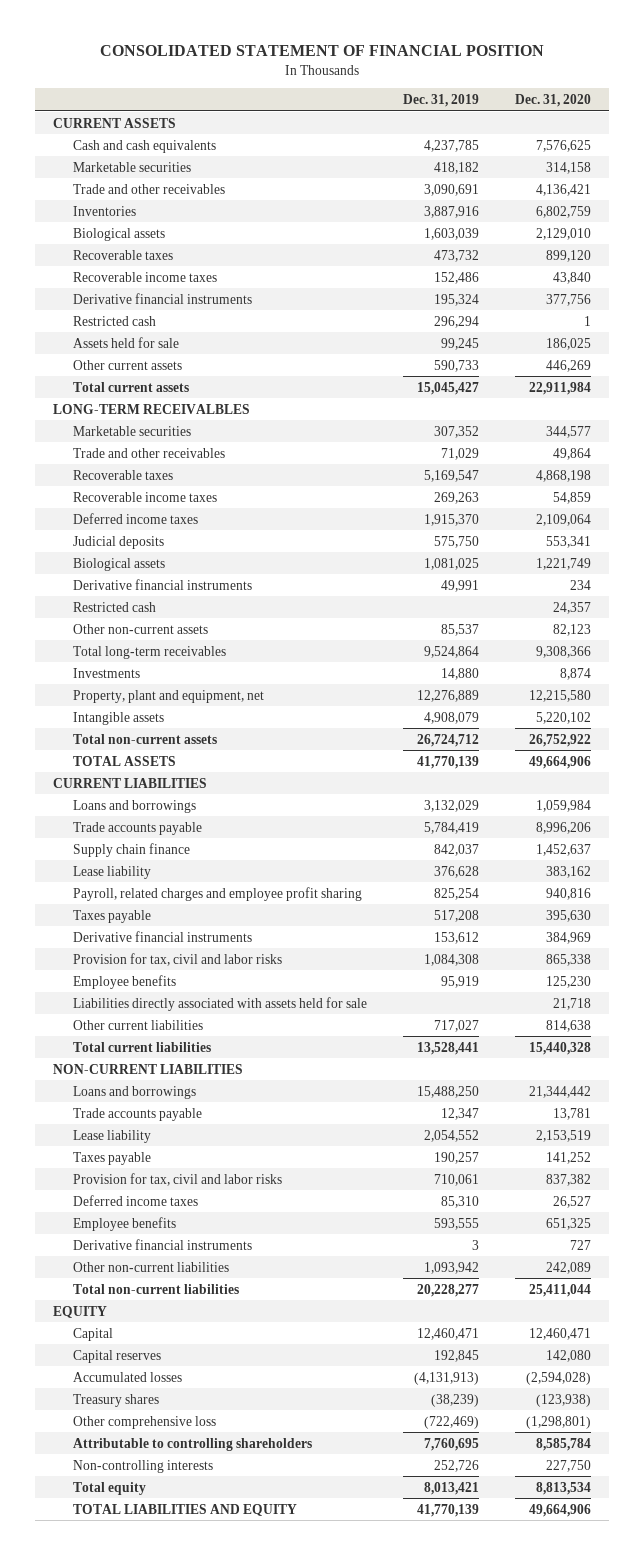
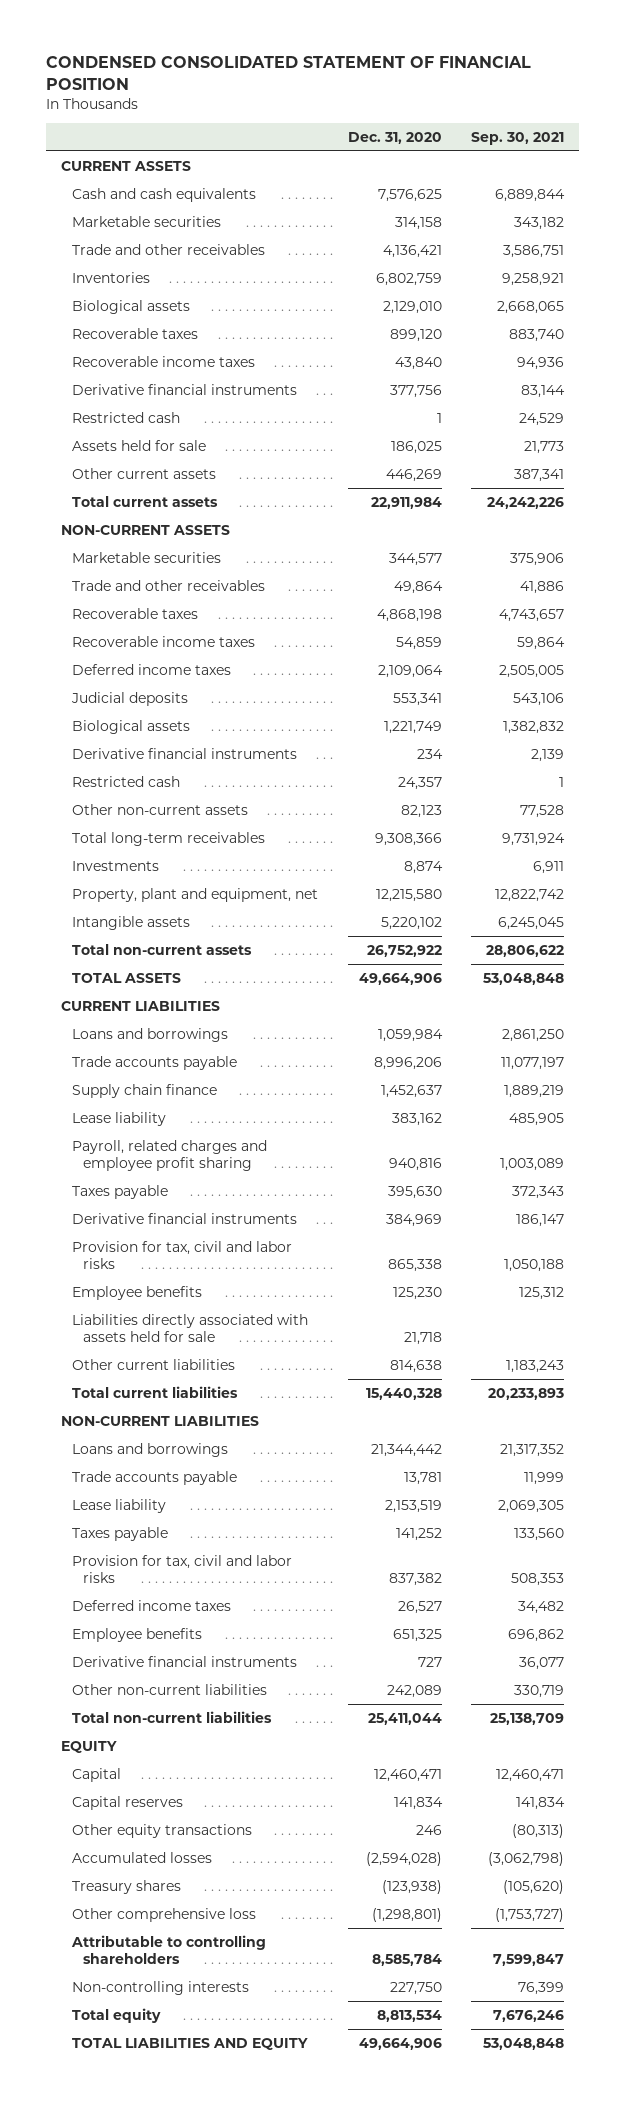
[99,45,544,57] CONSOLIDATED STATEMENT OF FINANCIAL POSITION -> [46,56,532,91] CONDENSED CONSOLIDATED STATEMENT OF FINANCIAL POSITION
[402,93,479,107] Dec. 31, 2019 -> none
none -> [470,131,564,145] Sep. 30, 2021
[52,403,250,414] LONG-TERM RECEIVALBLES -> none
none -> [60,524,230,535] NON-CURRENT ASSETS
[545,1349,591,1362] 142,080 -> [393,1796,443,1810] 141,834
none -> [72,1823,253,1838] Other equity transactions

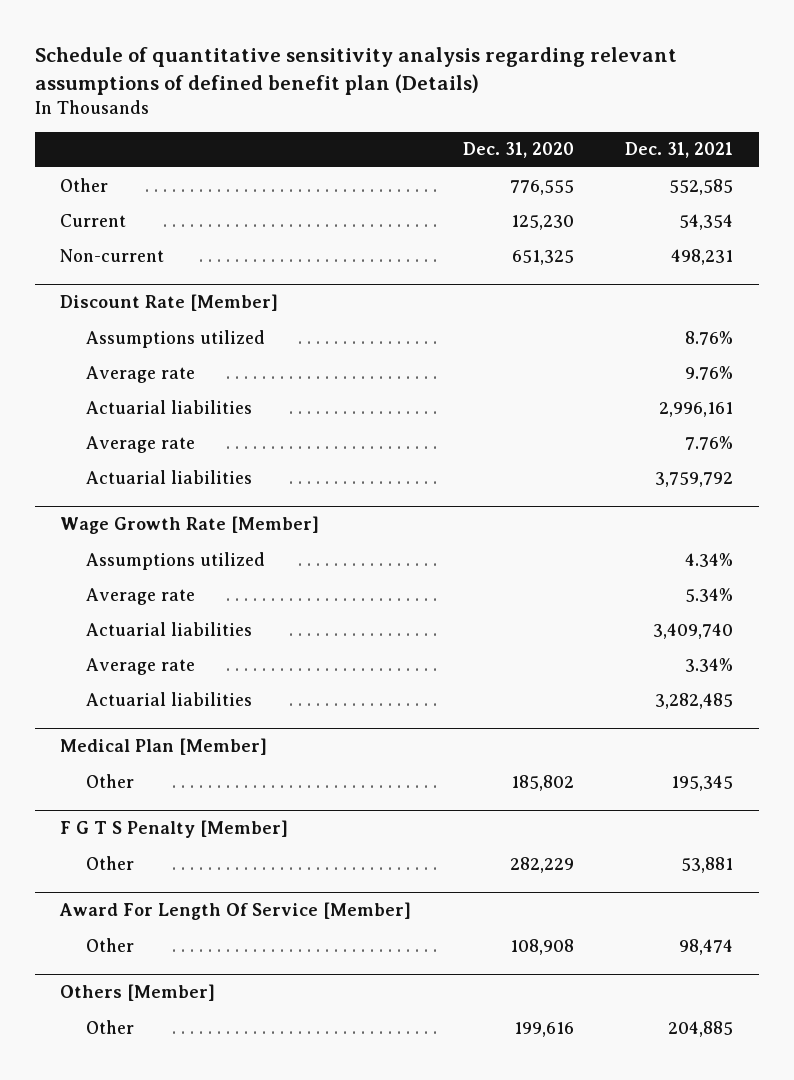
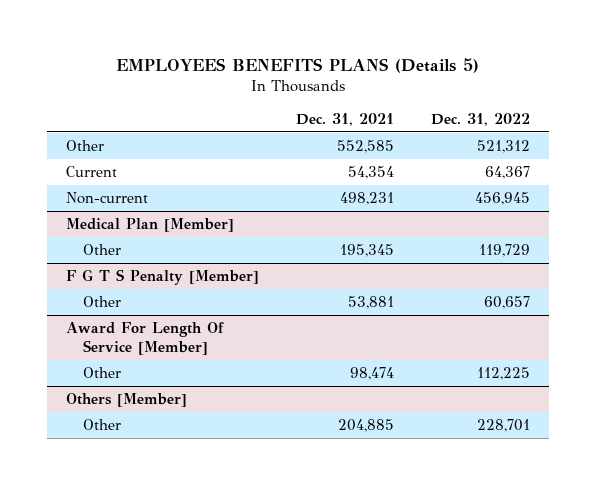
[34,47,677,95] Schedule of quantitative sensitivity analysis regarding relevant assumptions of defined benefit plan (Details) -> [116,57,480,73] EMPLOYEES BENEFITS PLANS (Details 5)
[462,142,574,159] Dec. 31, 2020 -> none
none -> [431,113,531,127] Dec. 31, 2022
[60,294,279,312] Discount Rate [Member] -> none
[85,329,265,348] Assumptions utilized -> none
[85,365,195,383] Average rate -> none
[85,399,252,414] Actuarial liabilities -> none
[85,435,195,453] Average rate -> none
[85,469,252,484] Actuarial liabilities -> none
[60,516,320,535] Wage Growth Rate [Member] -> none
[85,551,265,570] Assumptions utilized -> none
[85,587,195,605] Average rate -> none
[85,621,252,636] Actuarial liabilities -> none
[85,657,195,675] Average rate -> none
[85,691,252,706] Actuarial liabilities -> none

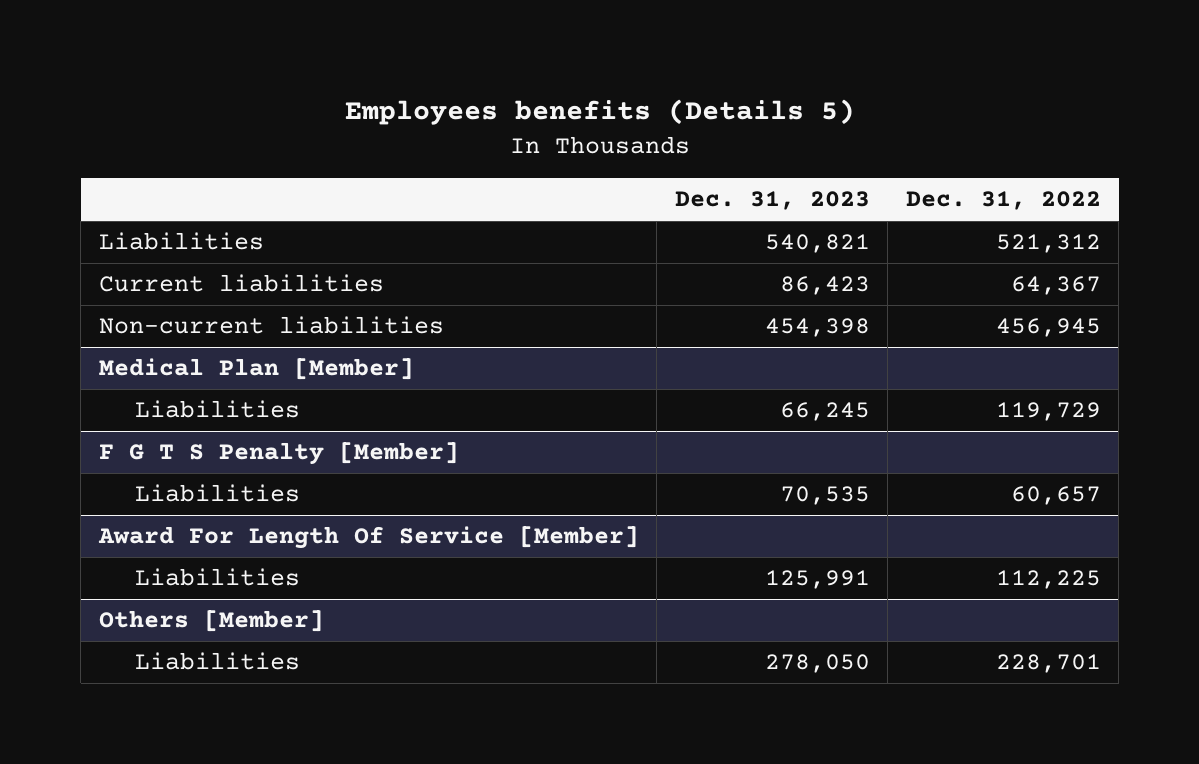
[116,57,480,73] EMPLOYEES BENEFITS PLANS (Details 5) -> [344,99,855,126] Employees benefits (Details 5)
[296,113,395,127] Dec. 31, 2021 -> none
none -> [674,191,870,211] Dec. 31, 2023
[65,140,104,152] Other -> [98,232,264,251] Liabilities
[65,166,117,178] Current -> [98,274,384,293] Current liabilities
[65,192,148,205] Non-current -> [98,316,444,335] Non-current liabilities
[82,244,121,256] Other -> [135,400,301,419] Liabilities
[82,296,121,308] Other -> [135,484,301,503] Liabilities
[82,367,121,379] Other -> [135,568,301,587] Liabilities
[82,419,121,431] Other -> [135,652,301,671] Liabilities

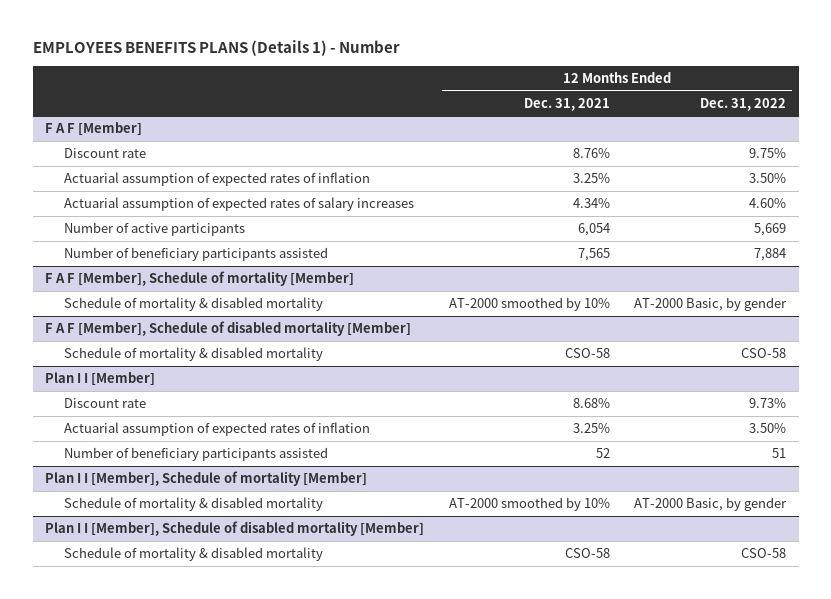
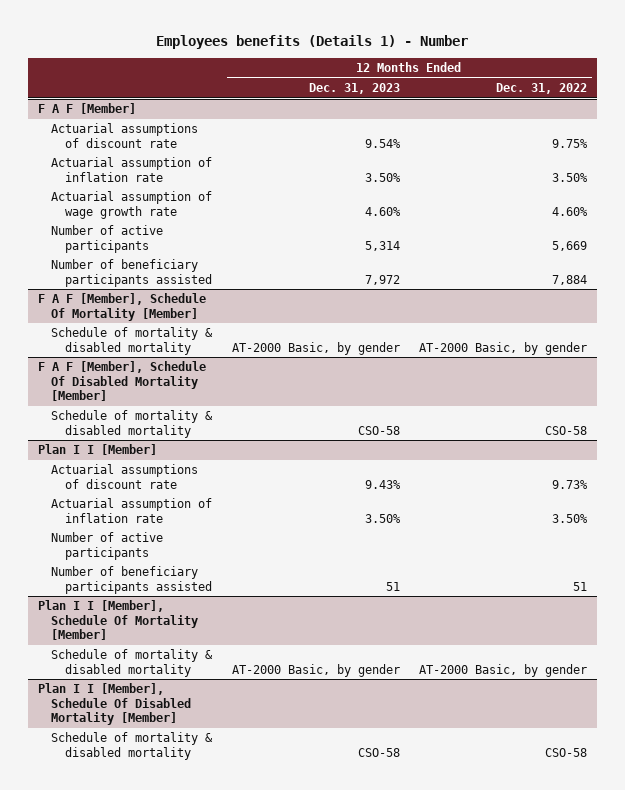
[32,39,400,56] EMPLOYEES BENEFITS PLANS (Details 1) - Number -> [156,35,469,50] Employees benefits (Details 1) - Number
[523,97,610,111] Dec. 31, 2021 -> none
none -> [308,83,400,95] Dec. 31, 2023
[63,148,146,159] Discount rate -> [51,123,199,148] Actuarial assumptions of discount rate
[63,172,370,187] Actuarial assumption of expected rates of inflation -> [51,157,213,182] Actuarial assumption of inflation rate
[63,197,414,212] Actuarial assumption of expected rates of salary increases -> [51,191,213,219] Actuarial assumption of wage growth rate
[44,271,354,287] F A F [Member], Schedule of mortality [Member] -> [37,293,206,321] F A F [Member], Schedule Of Mortality [Member]
[44,321,411,337] F A F [Member], Schedule of disabled mortality [Member] -> [37,361,206,401] F A F [Member], Schedule Of Disabled Mortality [Member]
[63,398,146,409] Discount rate -> [51,464,199,489] Actuarial assumptions of discount rate
[63,422,370,437] Actuarial assumption of expected rates of inflation -> [51,498,213,523] Actuarial assumption of inflation rate
none -> [51,532,164,560] Number of active participants
[44,471,367,487] Plan I I [Member], Schedule of mortality [Member] -> [37,600,199,640] Plan I I [Member], Schedule Of Mortality [Member]
[44,521,424,537] Plan I I [Member], Schedule of disabled mortality [Member] -> [37,683,192,725] Plan I I [Member], Schedule Of Disabled Mortality [Member]

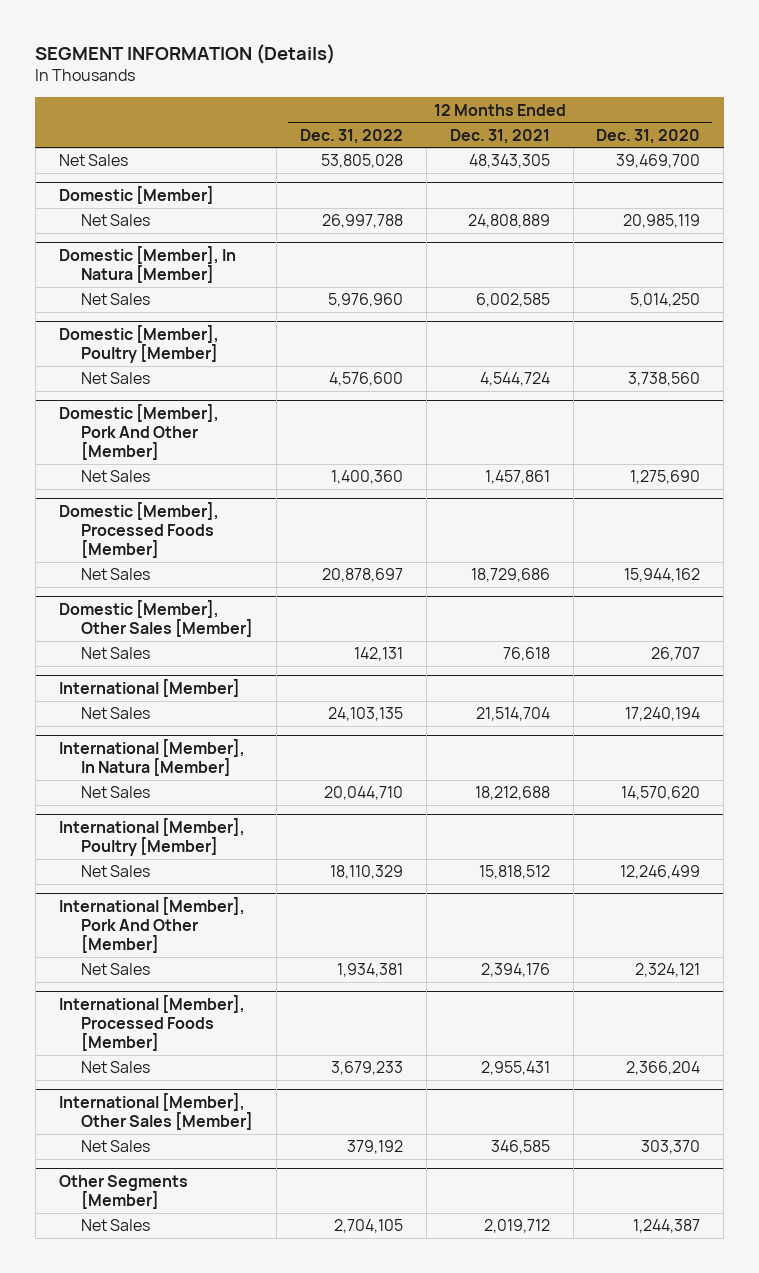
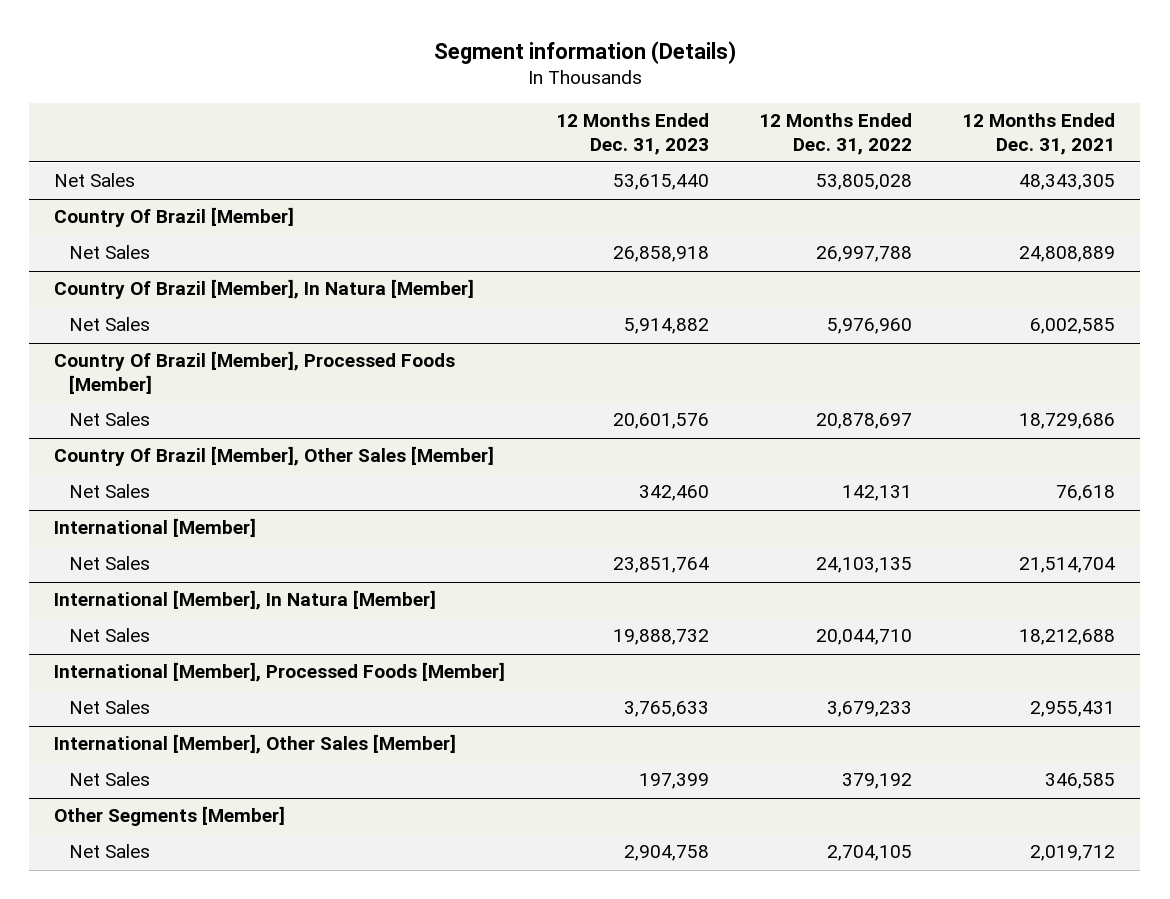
[35,43,336,64] SEGMENT INFORMATION (Details) -> [433,40,736,64] Segment information (Details)
[596,128,701,144] Dec. 31, 2020 -> none
none -> [555,113,709,155] 12 Months Ended Dec. 31, 2023
[58,185,214,204] Domestic [Member] -> none
none -> [54,207,295,228] Country Of Brazil [Member]
[58,245,236,284] Domestic [Member], In Natura [Member] -> none
none -> [54,279,475,300] Country Of Brazil [Member], In Natura [Member]
[58,324,219,364] Domestic [Member], Poultry [Member] -> none
[80,372,150,385] Net Sales -> none
[58,403,219,461] Domestic [Member], Pork And Other [Member] -> none
[80,470,150,483] Net Sales -> none
[58,501,219,559] Domestic [Member], Processed Foods [Member] -> none
none -> [54,351,456,394] Country Of Brazil [Member], Processed Foods [Member]
[58,599,253,638] Domestic [Member], Other Sales [Member] -> none
none -> [54,446,495,467] Country Of Brazil [Member], Other Sales [Member]
[58,817,245,857] International [Member], Poultry [Member] -> none
[80,865,150,878] Net Sales -> none
[58,896,245,954] International [Member], Pork And Other [Member] -> none
[80,963,150,976] Net Sales -> none

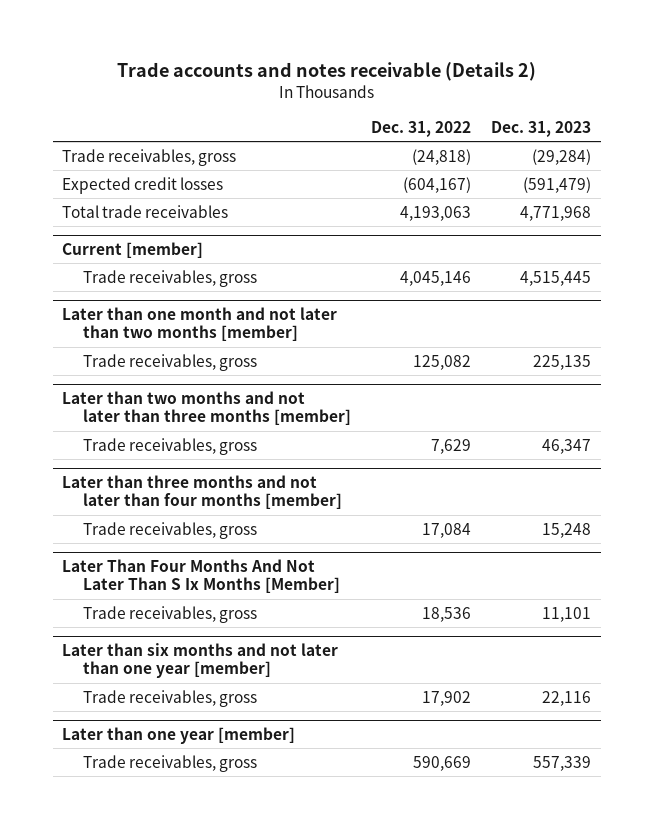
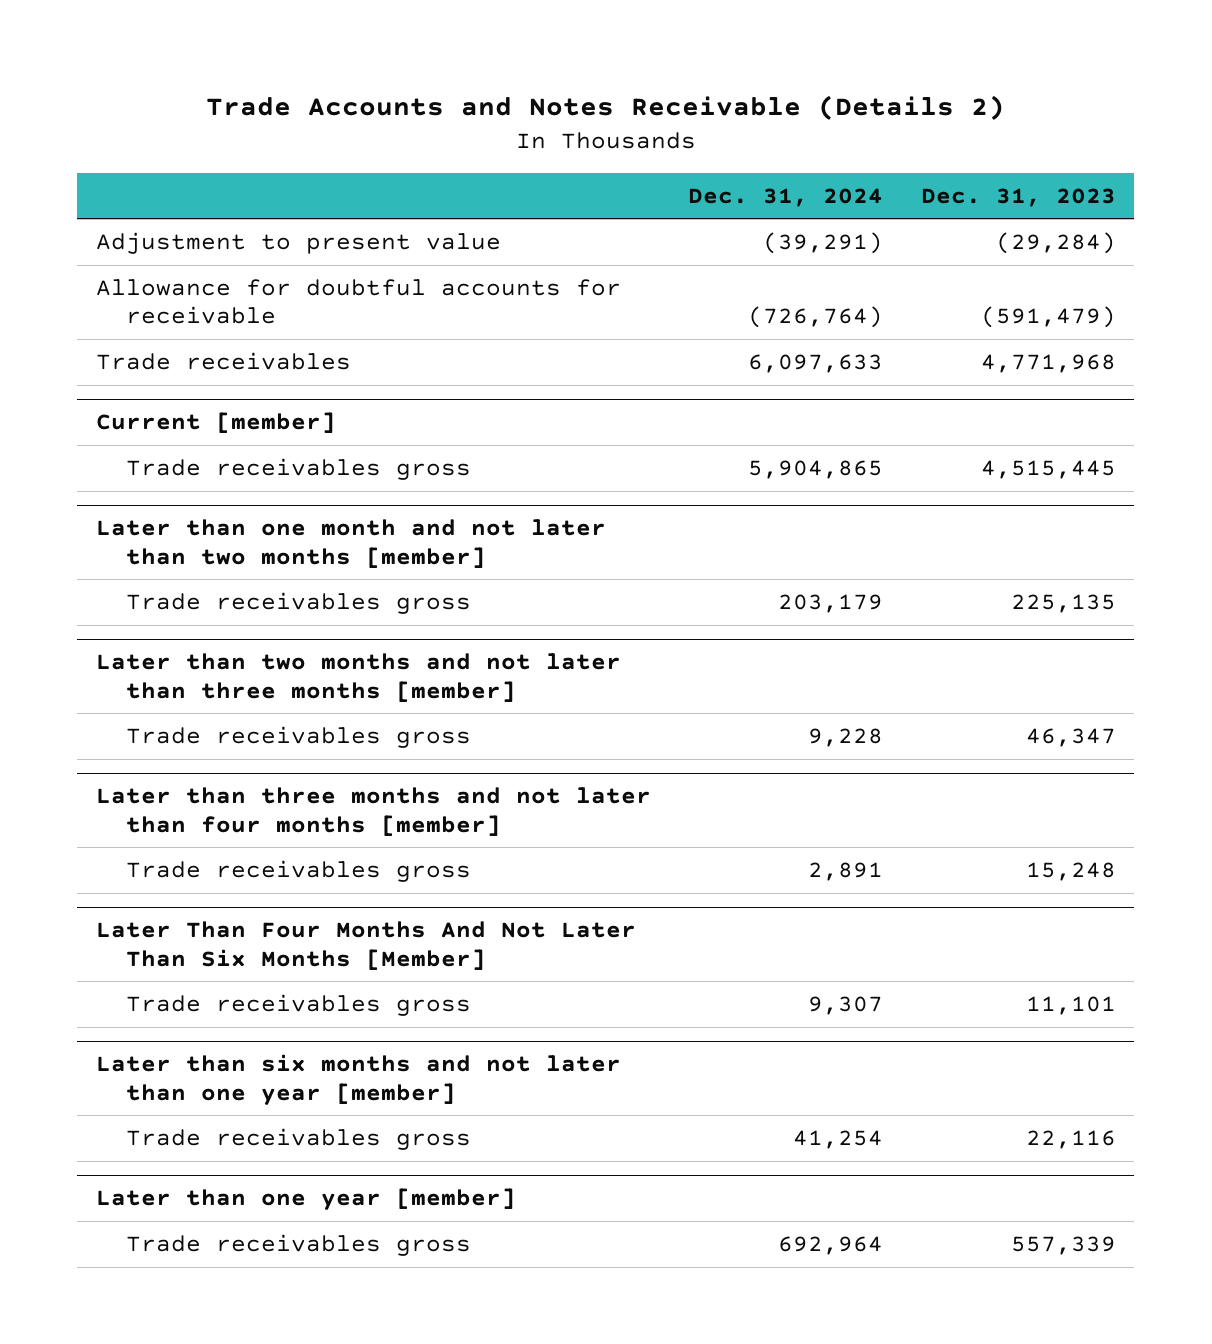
[116,61,536,81] Trade accounts and notes receivable (Details 2) -> [205,95,1005,121] Trade Accounts and Notes Receivable (Details 2)
[371,120,472,137] Dec. 31, 2022 -> none
none -> [688,187,884,207] Dec. 31, 2024
[62,148,237,166] Trade receivables, gross -> [96,232,502,255] Adjustment to present value
[62,176,224,194] Expected credit losses -> [96,279,622,325] Allowance for doubtful accounts for receivable
[62,204,229,218] Total trade receivables -> [96,352,352,371] Trade receivables
[83,269,258,287] Trade receivables, gross -> [126,458,472,481] Trade receivables gross
[83,353,258,371] Trade receivables, gross -> [126,592,472,615] Trade receivables gross
[83,437,258,455] Trade receivables, gross -> [126,726,472,749] Trade receivables gross
[83,521,258,539] Trade receivables, gross -> [126,860,472,883] Trade receivables gross
[62,558,341,594] Later Than Four Months And Not Later Than S Ix Months [Member] -> [96,921,637,970] Later Than Four Months And Not Later Than Six Months [Member]
[83,605,258,623] Trade receivables, gross -> [126,994,472,1017] Trade receivables gross
[83,689,258,707] Trade receivables, gross -> [126,1128,472,1151] Trade receivables gross
[83,754,258,772] Trade receivables, gross -> [126,1234,472,1257] Trade receivables gross

